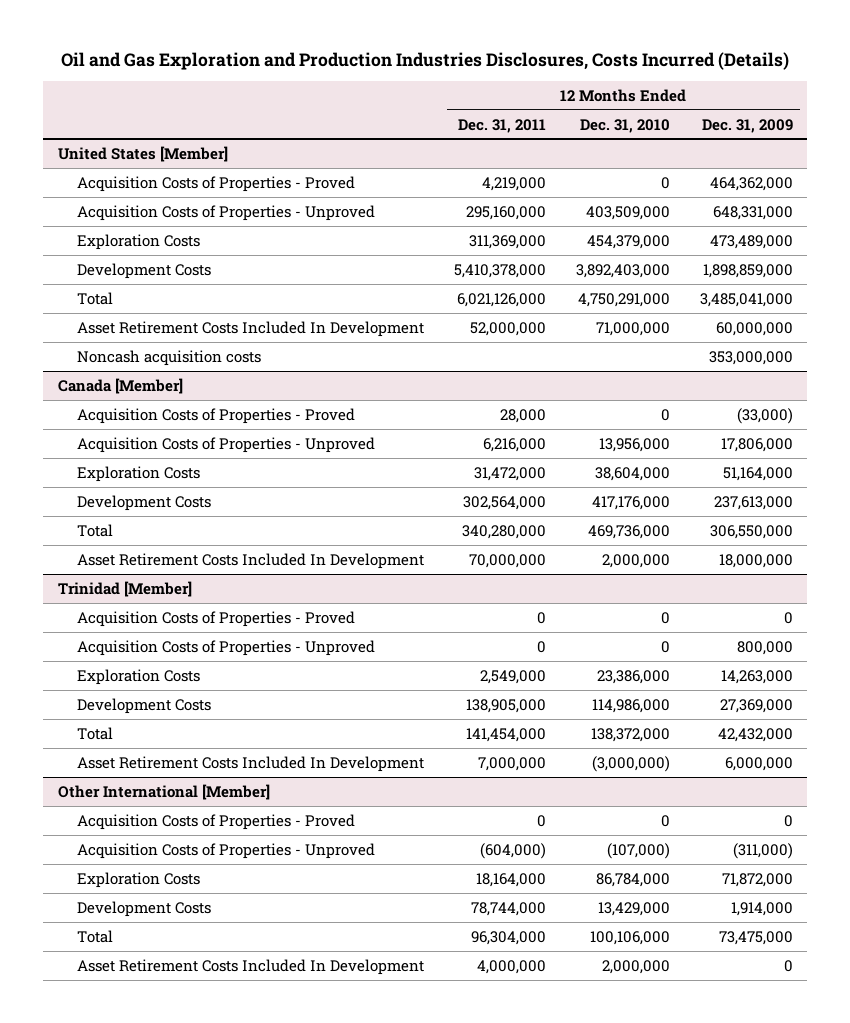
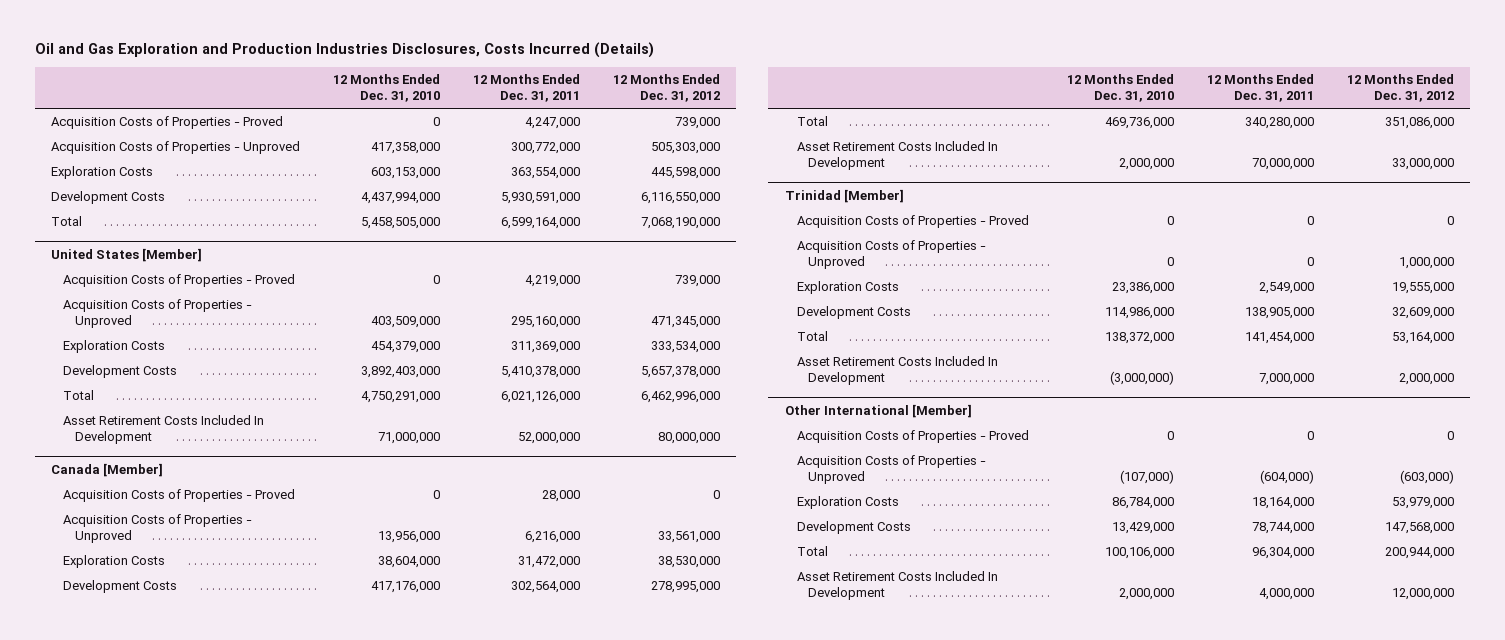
[701,118,793,133] Dec. 31, 2009 -> none
none -> [612,74,720,103] 12 Months Ended Dec. 31, 2012
none -> [51,116,284,130] Acquisition Costs of Properties - Proved
none -> [51,141,301,155] Acquisition Costs of Properties - Unproved
none -> [51,166,154,180] Exploration Costs
none -> [51,191,166,205] Development Costs
none -> [51,216,83,227] Total
[77,349,262,366] Noncash acquisition costs -> none

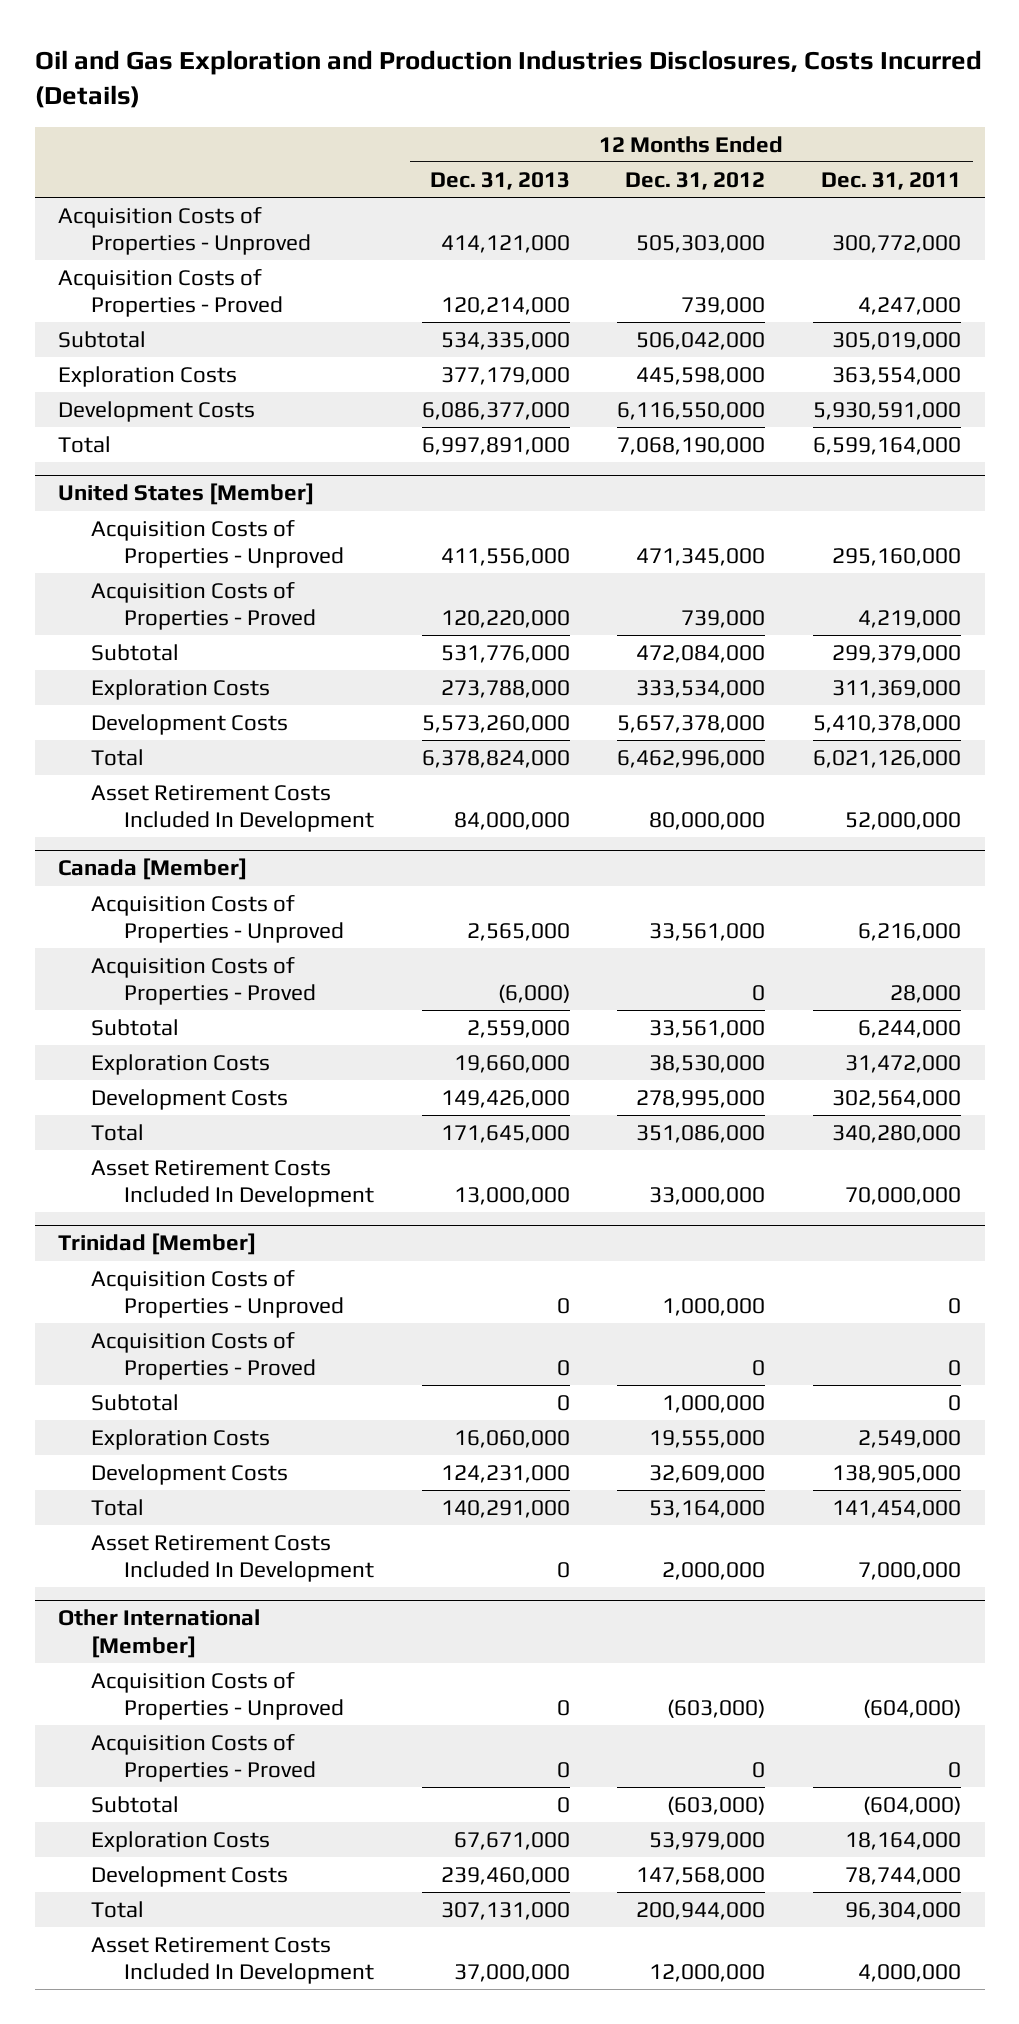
[333,74,441,103] 12 Months Ended Dec. 31, 2010 -> none
none -> [429,171,570,190] Dec. 31, 2013
[51,116,284,130] Acquisition Costs of Properties - Proved -> [58,268,284,318] Acquisition Costs of Properties - Proved
none -> [58,330,147,348] Subtotal
[62,274,295,288] Acquisition Costs of Properties - Proved -> [91,581,317,631] Acquisition Costs of Properties - Proved
none -> [91,643,180,661] Subtotal
[62,489,295,503] Acquisition Costs of Properties - Proved -> [91,956,317,1006] Acquisition Costs of Properties - Proved
none -> [91,1018,180,1036] Subtotal
[796,215,1029,229] Acquisition Costs of Properties - Proved -> [91,1331,317,1381] Acquisition Costs of Properties - Proved
none -> [91,1393,180,1411] Subtotal
[796,430,1029,444] Acquisition Costs of Properties - Proved -> [91,1733,317,1783] Acquisition Costs of Properties - Proved
none -> [91,1795,180,1813] Subtotal

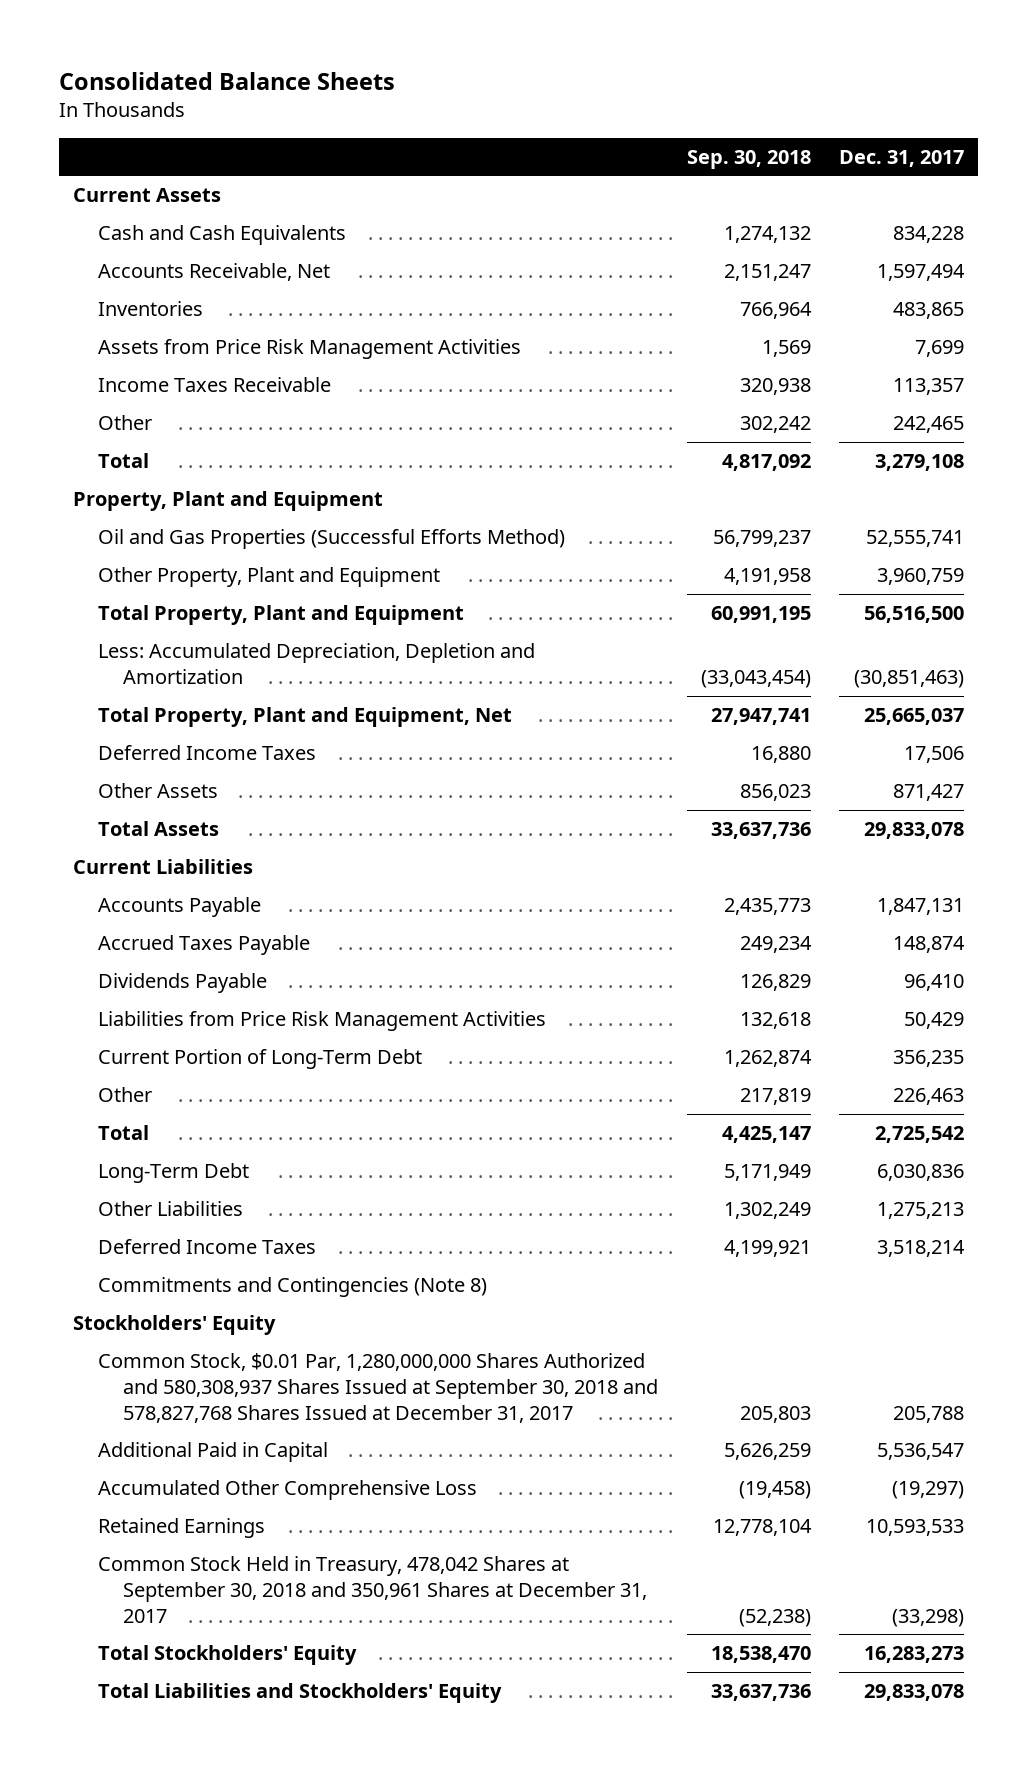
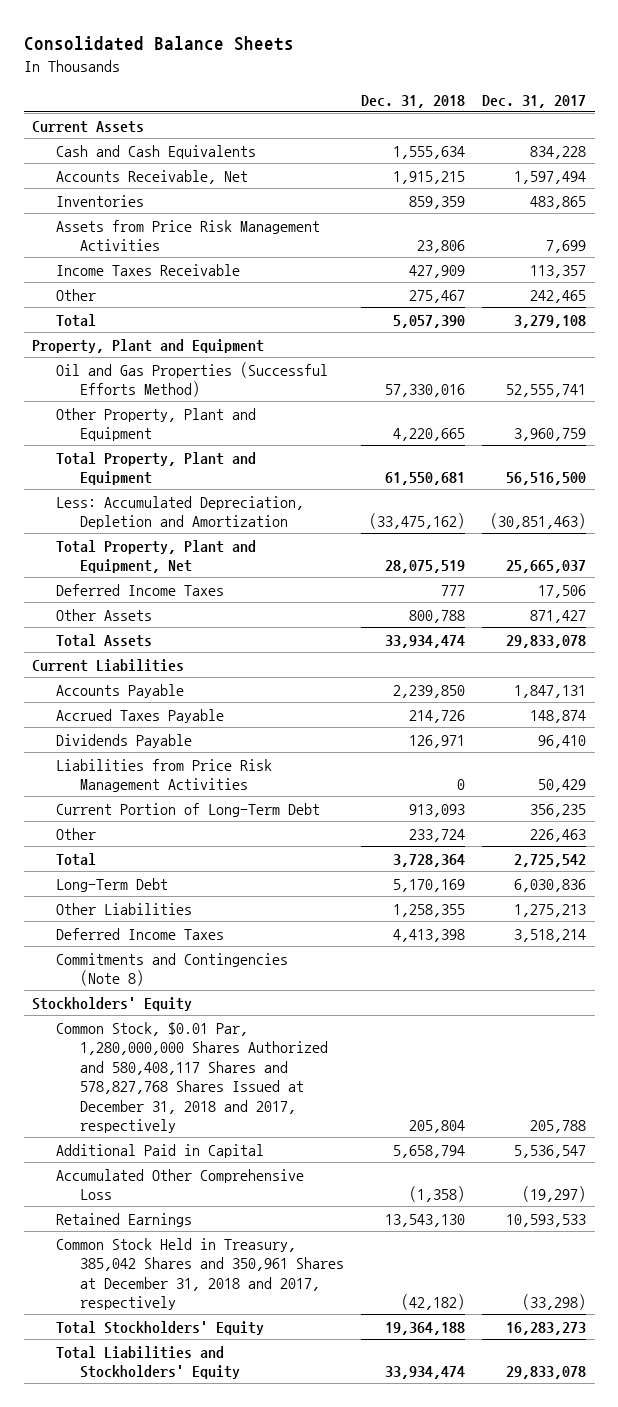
[686,149,811,169] Sep. 30, 2018 -> none
none -> [360,94,465,108] Dec. 31, 2018
[98,1353,659,1423] Common Stock, $0.01 Par, 1,280,000,000 Shares Authorized and 580,308,937 Shares Issued at September 30, 2018 and 578,827,768 Shares Issued at December 31, 2017 -> [55,1021,328,1134] Common Stock, $0.01 Par, 1,280,000,000 Shares Authorized and 580,408,117 Shares and 578,827,768 Shares Issued at December 31, 2018 and 2017, respectively
[98,1556,648,1623] Common Stock Held in Treasury, 478,042 Shares at September 30, 2018 and 350,961 Shares at December 31, 2017 -> [55,1237,344,1311] Common Stock Held in Treasury, 385,042 Shares and 350,961 Shares at December 31, 2018 and 2017, respectively

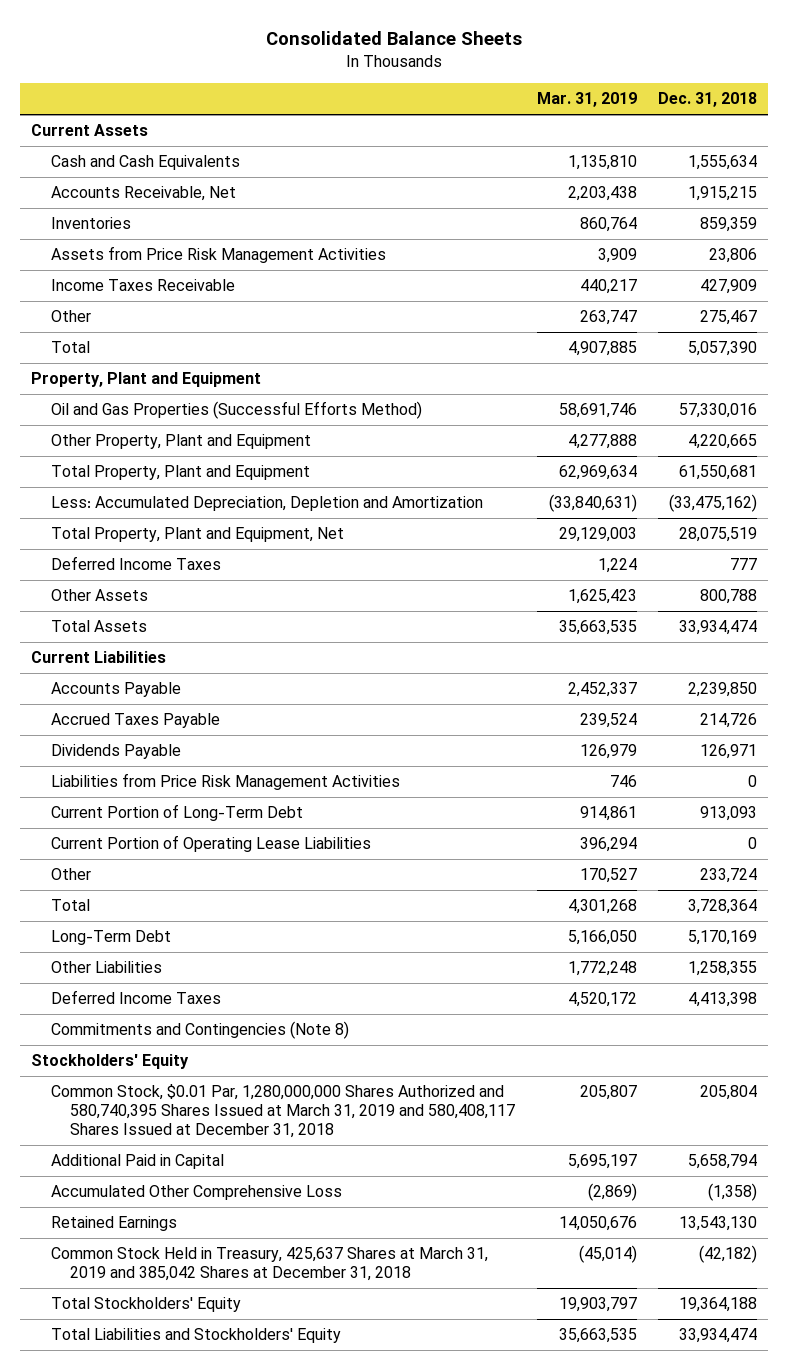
[481,94,586,108] Dec. 31, 2017 -> none
none -> [536,92,637,108] Mar. 31, 2019
none -> [50,835,371,853] Current Portion of Operating Lease Liabilities
[55,1021,328,1134] Common Stock, $0.01 Par, 1,280,000,000 Shares Authorized and 580,408,117 Shares and 578,827,768 Shares Issued at December 31, 2018 and 2017, respectively -> [50,1084,516,1139] Common Stock, $0.01 Par, 1,280,000,000 Shares Authorized and 580,740,395 Shares Issued at March 31, 2019 and 580,408,117 Shares Issued at December 31, 2018
[55,1237,344,1311] Common Stock Held in Treasury, 385,042 Shares and 350,961 Shares at December 31, 2018 and 2017, respectively -> [50,1247,488,1282] Common Stock Held in Treasury, 425,637 Shares at March 31, 2019 and 385,042 Shares at December 31, 2018

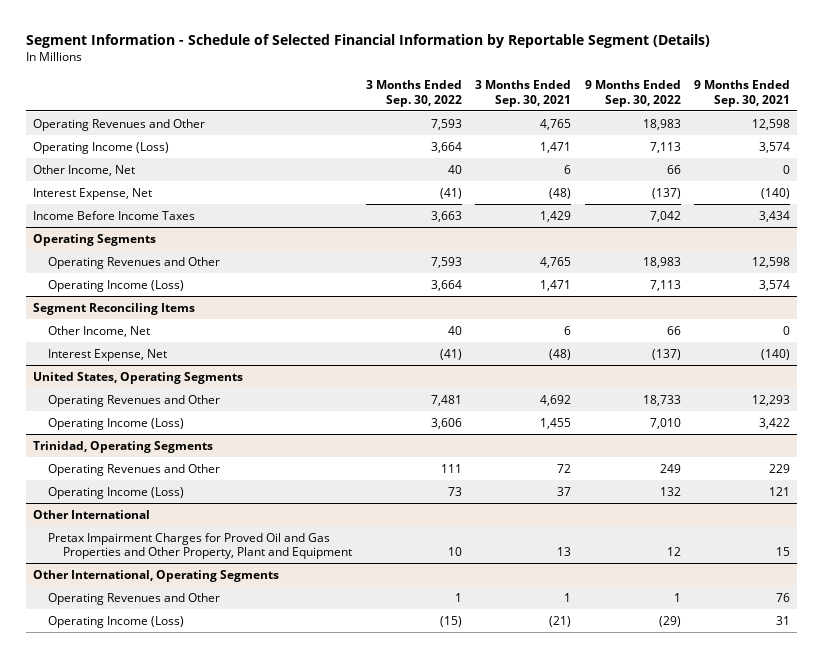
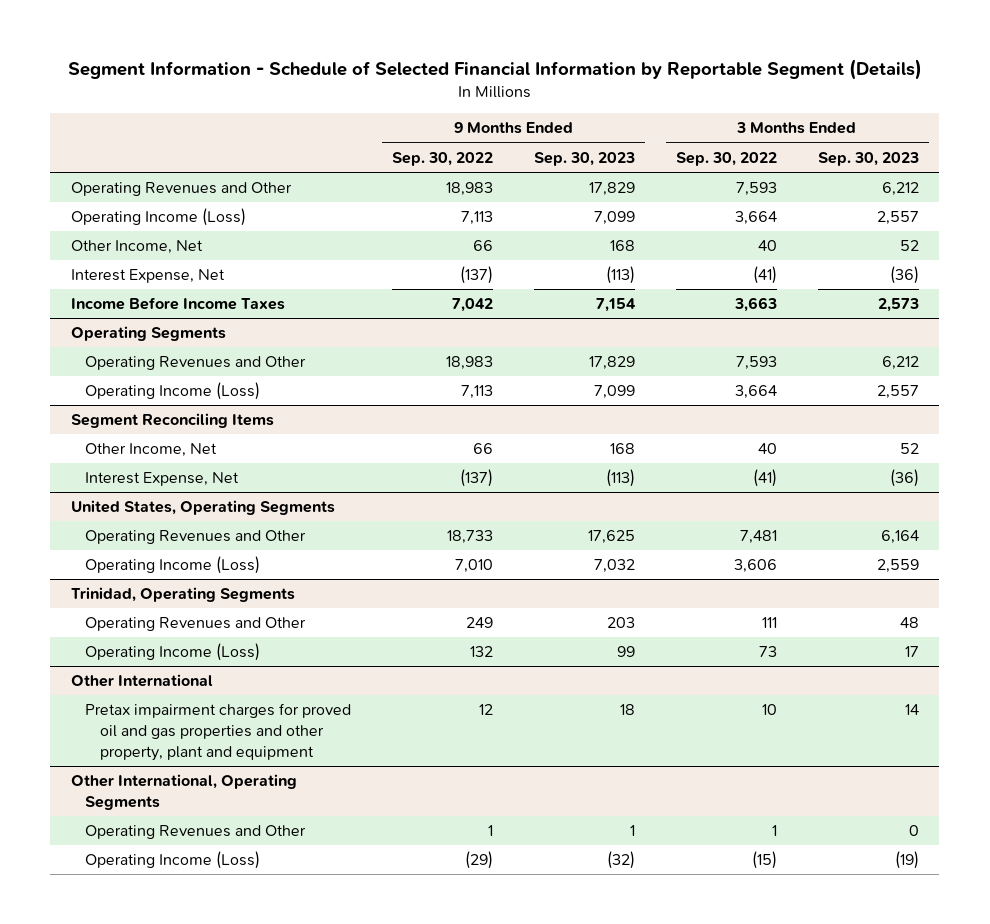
[475,80,572,107] 3 Months Ended Sep. 30, 2021 -> none
[694,80,791,107] 9 Months Ended Sep. 30, 2021 -> none
none -> [534,151,636,166] Sep. 30, 2023
none -> [817,151,919,166] Sep. 30, 2023
[48,532,353,560] Pretax Impairment Charges for Proved Oil and Gas Properties and Other Property, Plant and Equipment -> [85,703,352,761] Pretax impairment charges for proved oil and gas properties and other property, plant and equipment

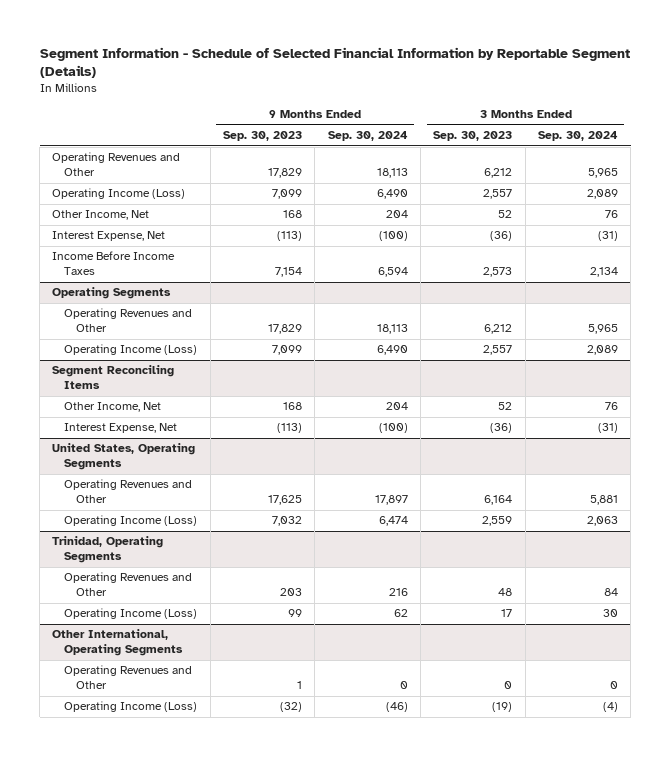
[392,151,494,166] Sep. 30, 2022 -> none
[675,151,777,166] Sep. 30, 2022 -> none
none -> [327,131,408,142] Sep. 30, 2024
none -> [537,131,618,142] Sep. 30, 2024
[70,674,213,688] Other International -> none
[85,703,352,761] Pretax impairment charges for proved oil and gas properties and other property, plant and equipment -> none

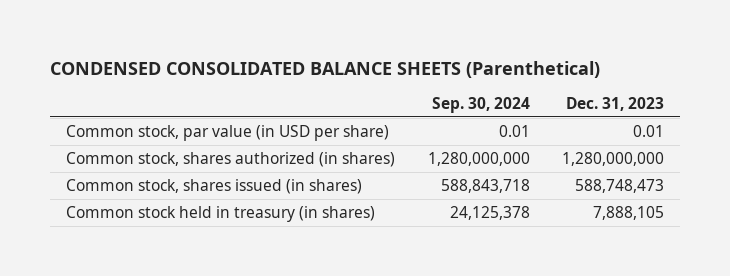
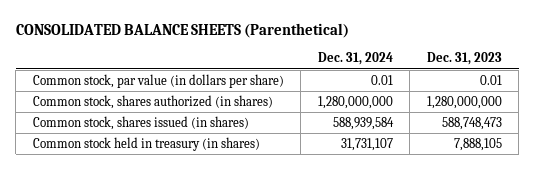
[50,60,601,78] CONDENSED CONSOLIDATED BALANCE SHEETS (Parenthetical) -> [15,23,349,39] CONSOLIDATED BALANCE SHEETS (Parenthetical)
[431,97,530,114] Sep. 30, 2024 -> none
none -> [317,52,393,66] Dec. 31, 2024
[66,124,390,141] Common stock, par value (in USD per share) -> [32,73,284,88] Common stock, par value (in dollars per share)

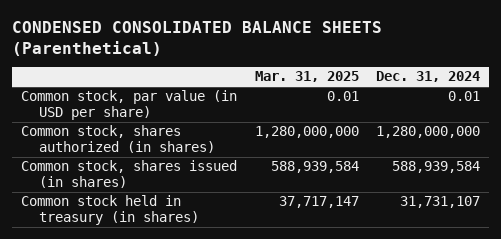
[15,23,349,39] CONSOLIDATED BALANCE SHEETS (Parenthetical) -> [12,21,383,56] CONDENSED CONSOLIDATED BALANCE SHEETS (Parenthetical)
[426,52,502,66] Dec. 31, 2023 -> none
none -> [254,71,359,83] Mar. 31, 2025
[32,73,284,88] Common stock, par value (in dollars per share) -> [21,90,238,121] Common stock, par value (in USD per share)

